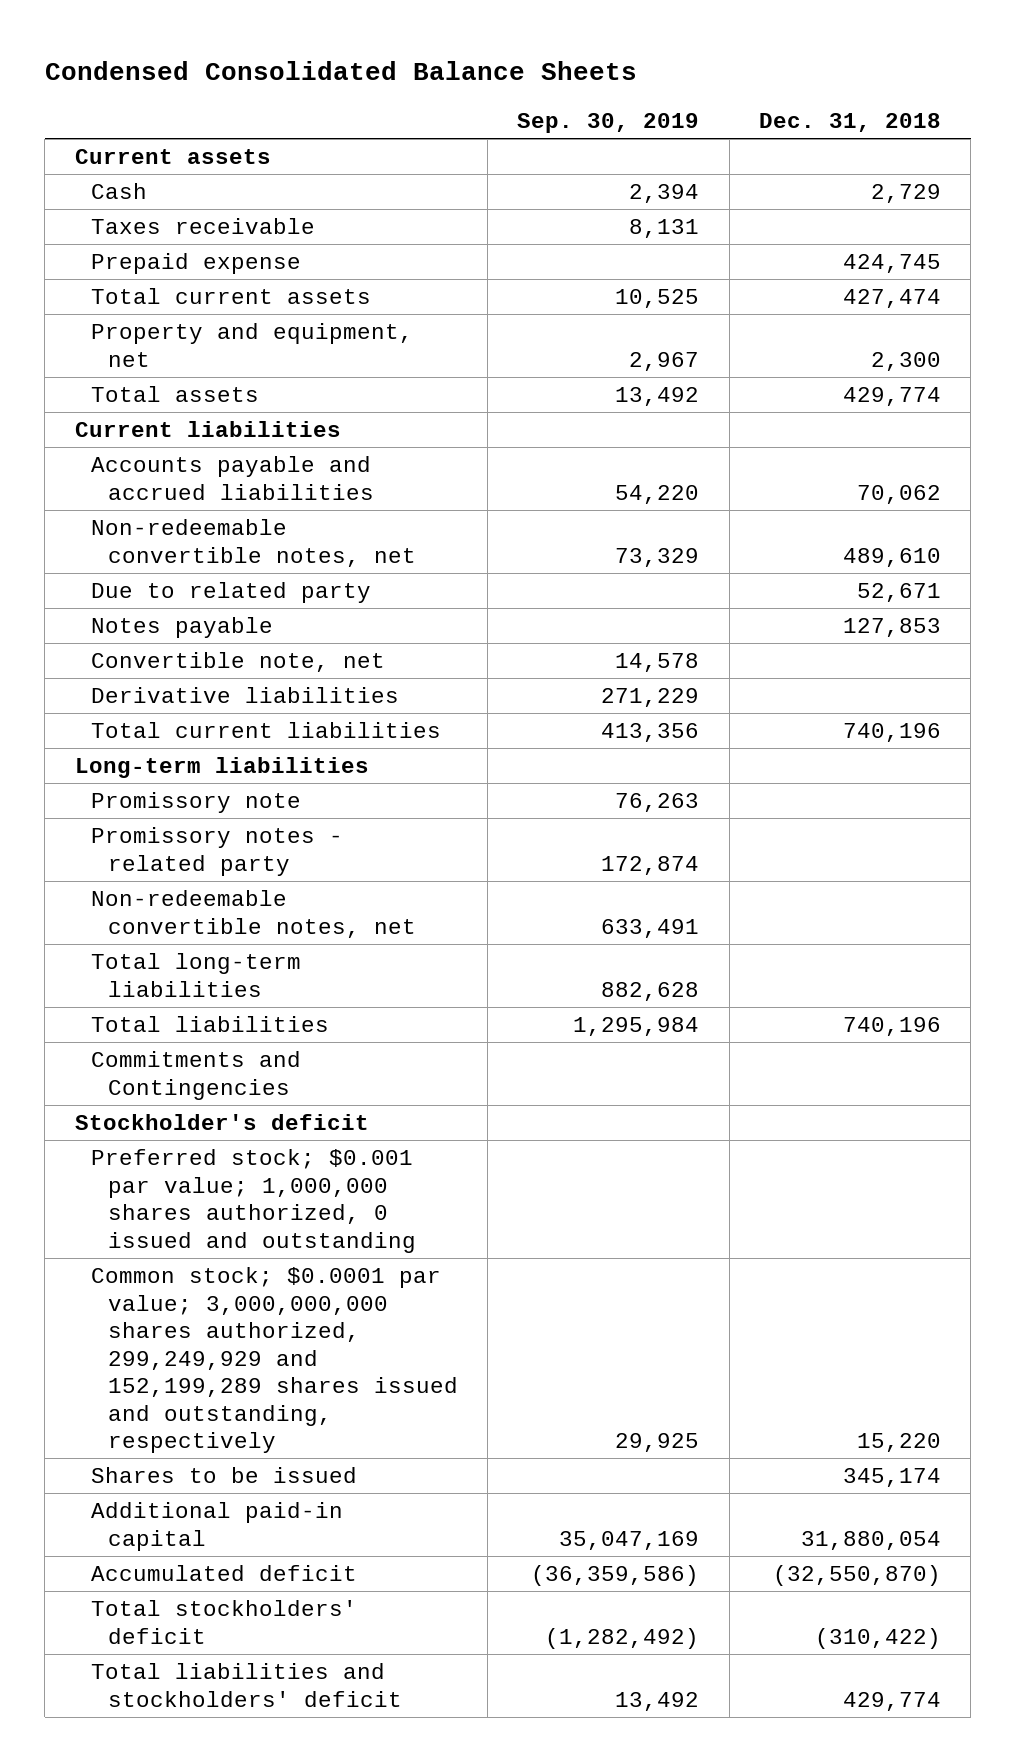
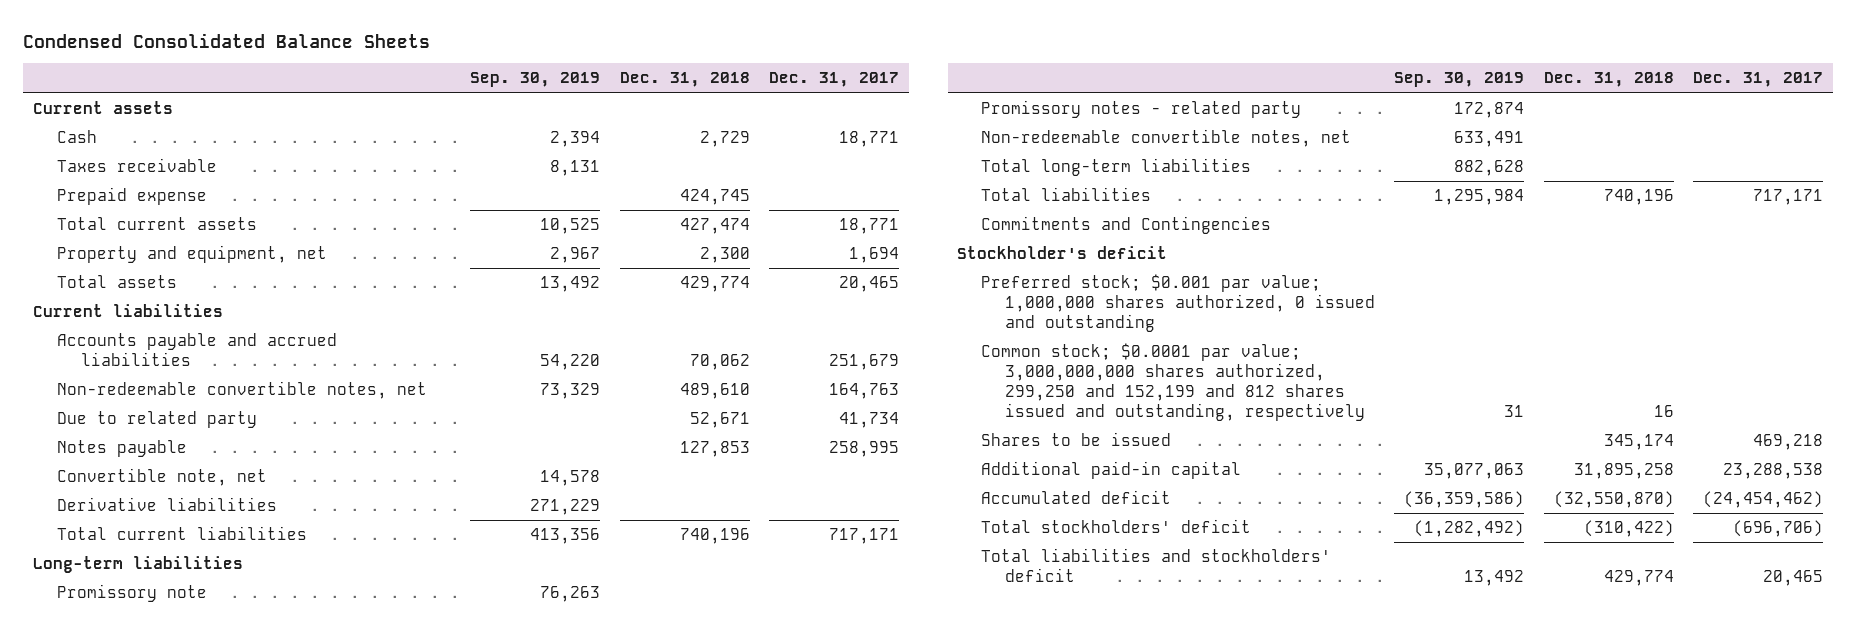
none -> [769,72,900,88] Dec. 31, 2017
[91,1267,458,1453] Common stock; $0.0001 par value; 3,000,000,000 shares authorized, 299,249,929 and 152,199,289 shares issued and outstanding, respectively -> [981,343,1365,421] Common stock; $0.0001 par value; 3,000,000,000 shares authorized, 299,250 and 152,199 and 812 shares issued and outstanding, respectively
[615,1432,700,1452] 29,925 -> [1504,404,1525,417] 31
[856,1432,941,1452] 15,220 -> [1653,404,1674,417] 16
[559,1530,700,1550] 35,047,169 -> [1424,463,1525,480] 35,077,063
[800,1530,941,1550] 31,880,054 -> [1573,463,1674,480] 31,895,258

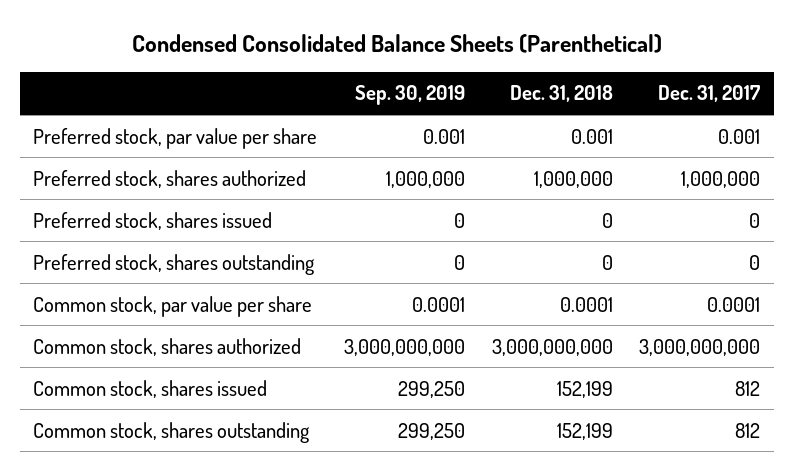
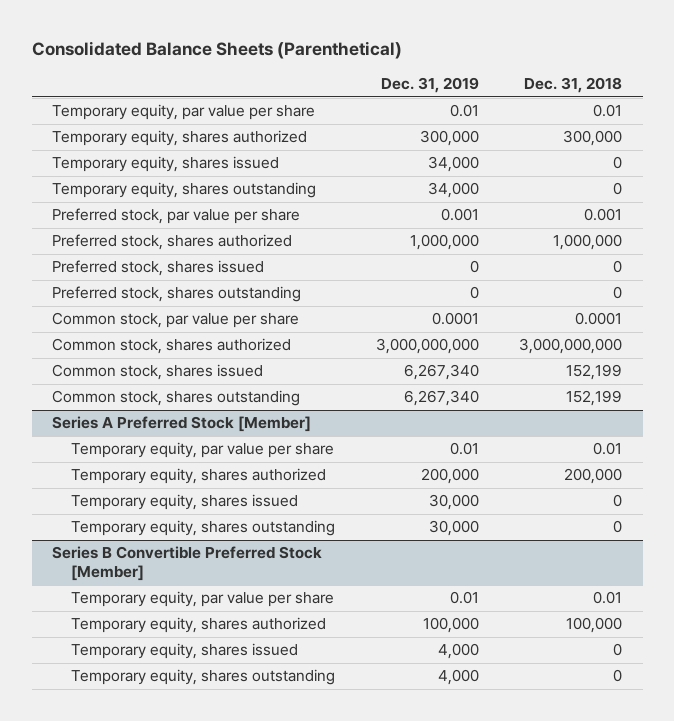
[131,33,662,53] Condensed Consolidated Balance Sheets (Parenthetical) -> [31,41,402,60] Consolidated Balance Sheets (Parenthetical)
[354,85,465,106] Sep. 30, 2019 -> none
[658,85,761,103] Dec. 31, 2017 -> none
none -> [380,77,479,94] Dec. 31, 2019
none -> [51,104,315,121] Temporary equity, par value per share
none -> [51,130,307,147] Temporary equity, shares authorized
none -> [51,156,279,173] Temporary equity, shares issued
none -> [51,182,316,199] Temporary equity, shares outstanding
none -> [51,416,311,433] Series A Preferred Stock [Member]
none -> [70,442,334,459] Temporary equity, par value per share
none -> [70,468,326,485] Temporary equity, shares authorized
none -> [70,494,298,511] Temporary equity, shares issued
none -> [70,520,335,537] Temporary equity, shares outstanding
none -> [51,546,322,582] Series B Convertible Preferred Stock [Member]
none -> [70,591,334,608] Temporary equity, par value per share
none -> [70,617,326,634] Temporary equity, shares authorized
none -> [70,643,298,660] Temporary equity, shares issued
none -> [70,669,335,686] Temporary equity, shares outstanding

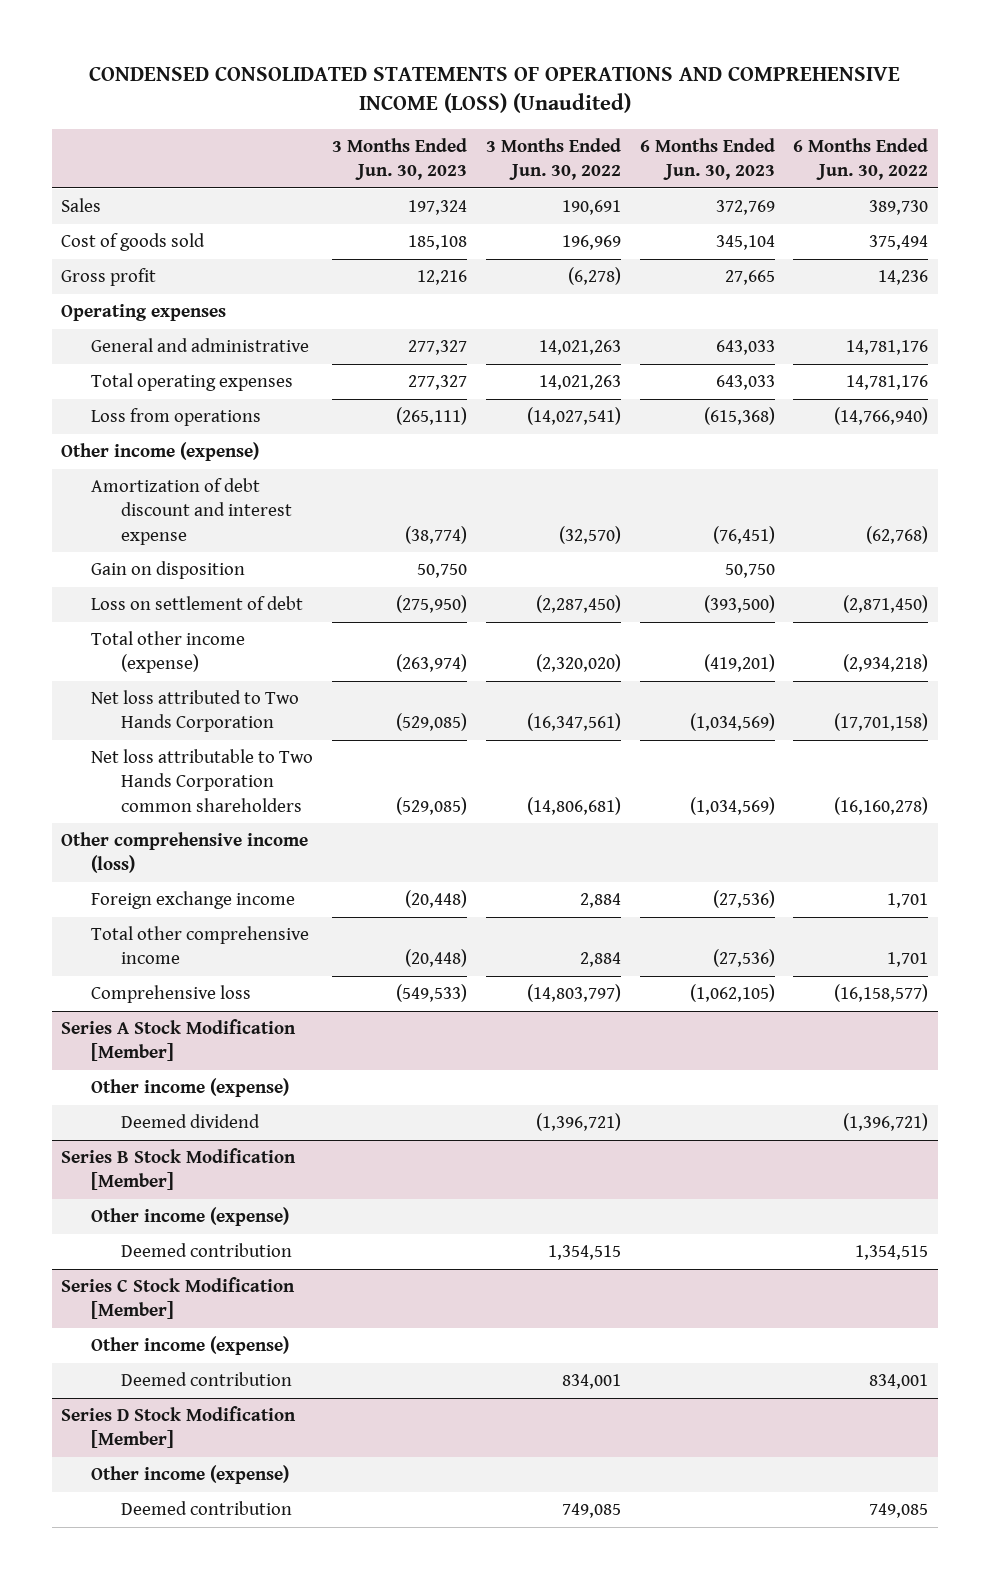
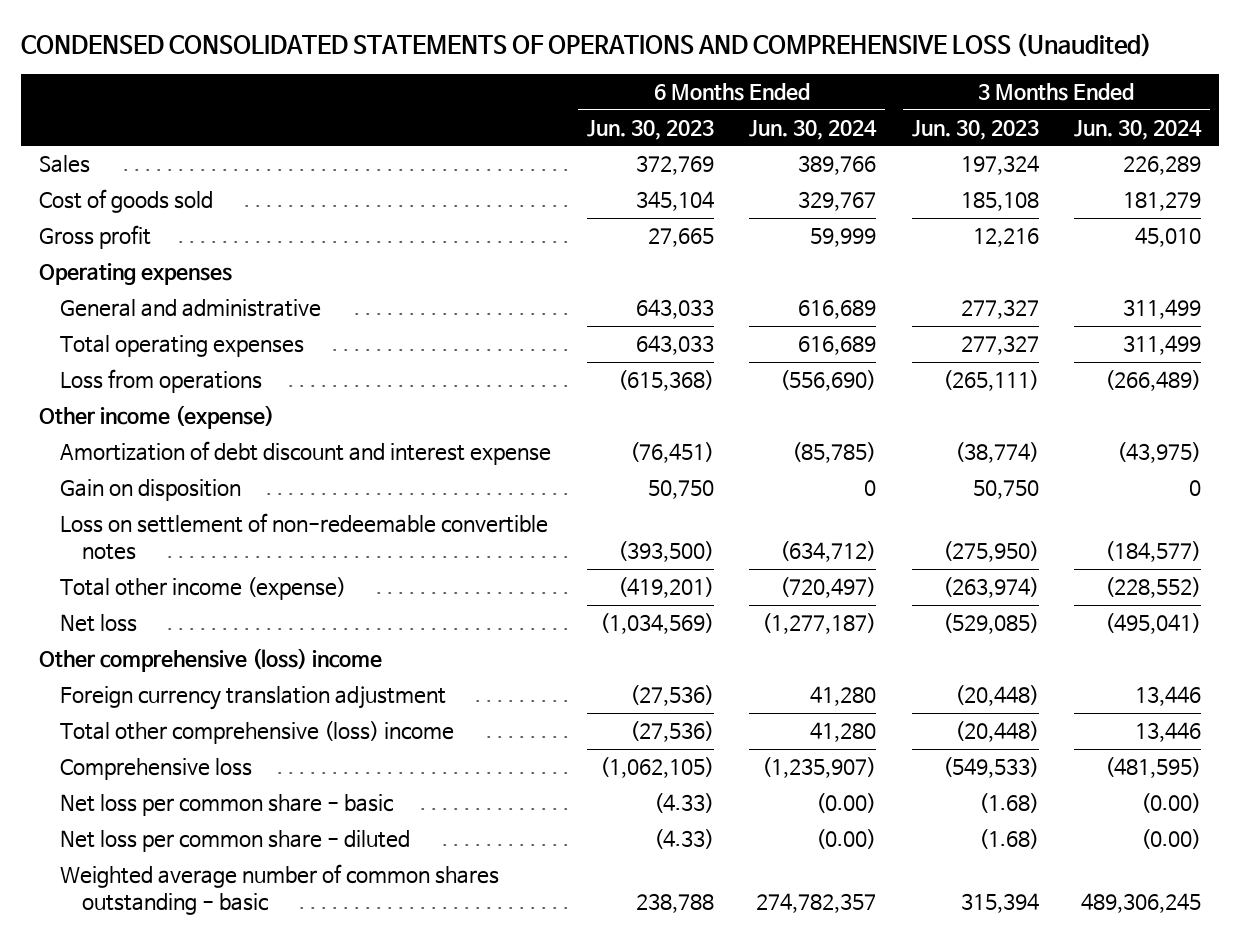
[88,65,900,113] CONDENSED CONSOLIDATED STATEMENTS OF OPERATIONS AND COMPREHENSIVE INCOME (LOSS) (Unaudited) -> [20,32,1152,57] CONDENSED CONSOLIDATED STATEMENTS OF OPERATIONS AND COMPREHENSIVE LOSS (Unaudited)
[485,137,621,181] 3 Months Ended Jun. 30, 2022 -> none
[793,137,929,181] 6 Months Ended Jun. 30, 2022 -> none
none -> [749,119,878,140] Jun. 30, 2024
none -> [1074,119,1203,140] Jun. 30, 2024
[91,596,304,611] Loss on settlement of debt -> [60,513,549,561] Loss on settlement of non-redeemable convertible notes
[91,749,314,812] Net loss attributable to Two Hands Corporation common shareholders -> none
[91,690,300,733] Net loss attributed to Two Hands Corporation -> [60,614,138,633] Net loss
[61,832,309,874] Other comprehensive income (loss) -> [38,648,382,673] Other comprehensive (loss) income
[91,891,296,910] Foreign exchange income -> [60,686,447,711] Foreign currency translation adjustment
[91,926,310,965] Total other comprehensive income -> [60,721,455,745] Total other comprehensive (loss) income
[61,1019,297,1062] Series A Stock Modification [Member] -> none
[91,1078,290,1098] Other income (expense) -> none
[120,1114,260,1129] Deemed dividend -> none
[61,1148,297,1191] Series B Stock Modification [Member] -> none
[91,1207,290,1227] Other income (expense) -> none
[120,1243,292,1258] Deemed contribution -> none
[61,1277,296,1320] Series C Stock Modification [Member] -> none
[91,1336,290,1356] Other income (expense) -> none
[120,1372,292,1387] Deemed contribution -> none
[61,1406,297,1449] Series D Stock Modification [Member] -> none
[91,1465,290,1485] Other income (expense) -> none
[120,1501,292,1516] Deemed contribution -> none
none -> [60,794,394,817] Net loss per common share - basic
none -> [60,830,411,853] Net loss per common share - diluted
none -> [60,864,500,916] Weighted average number of common shares outstanding - basic

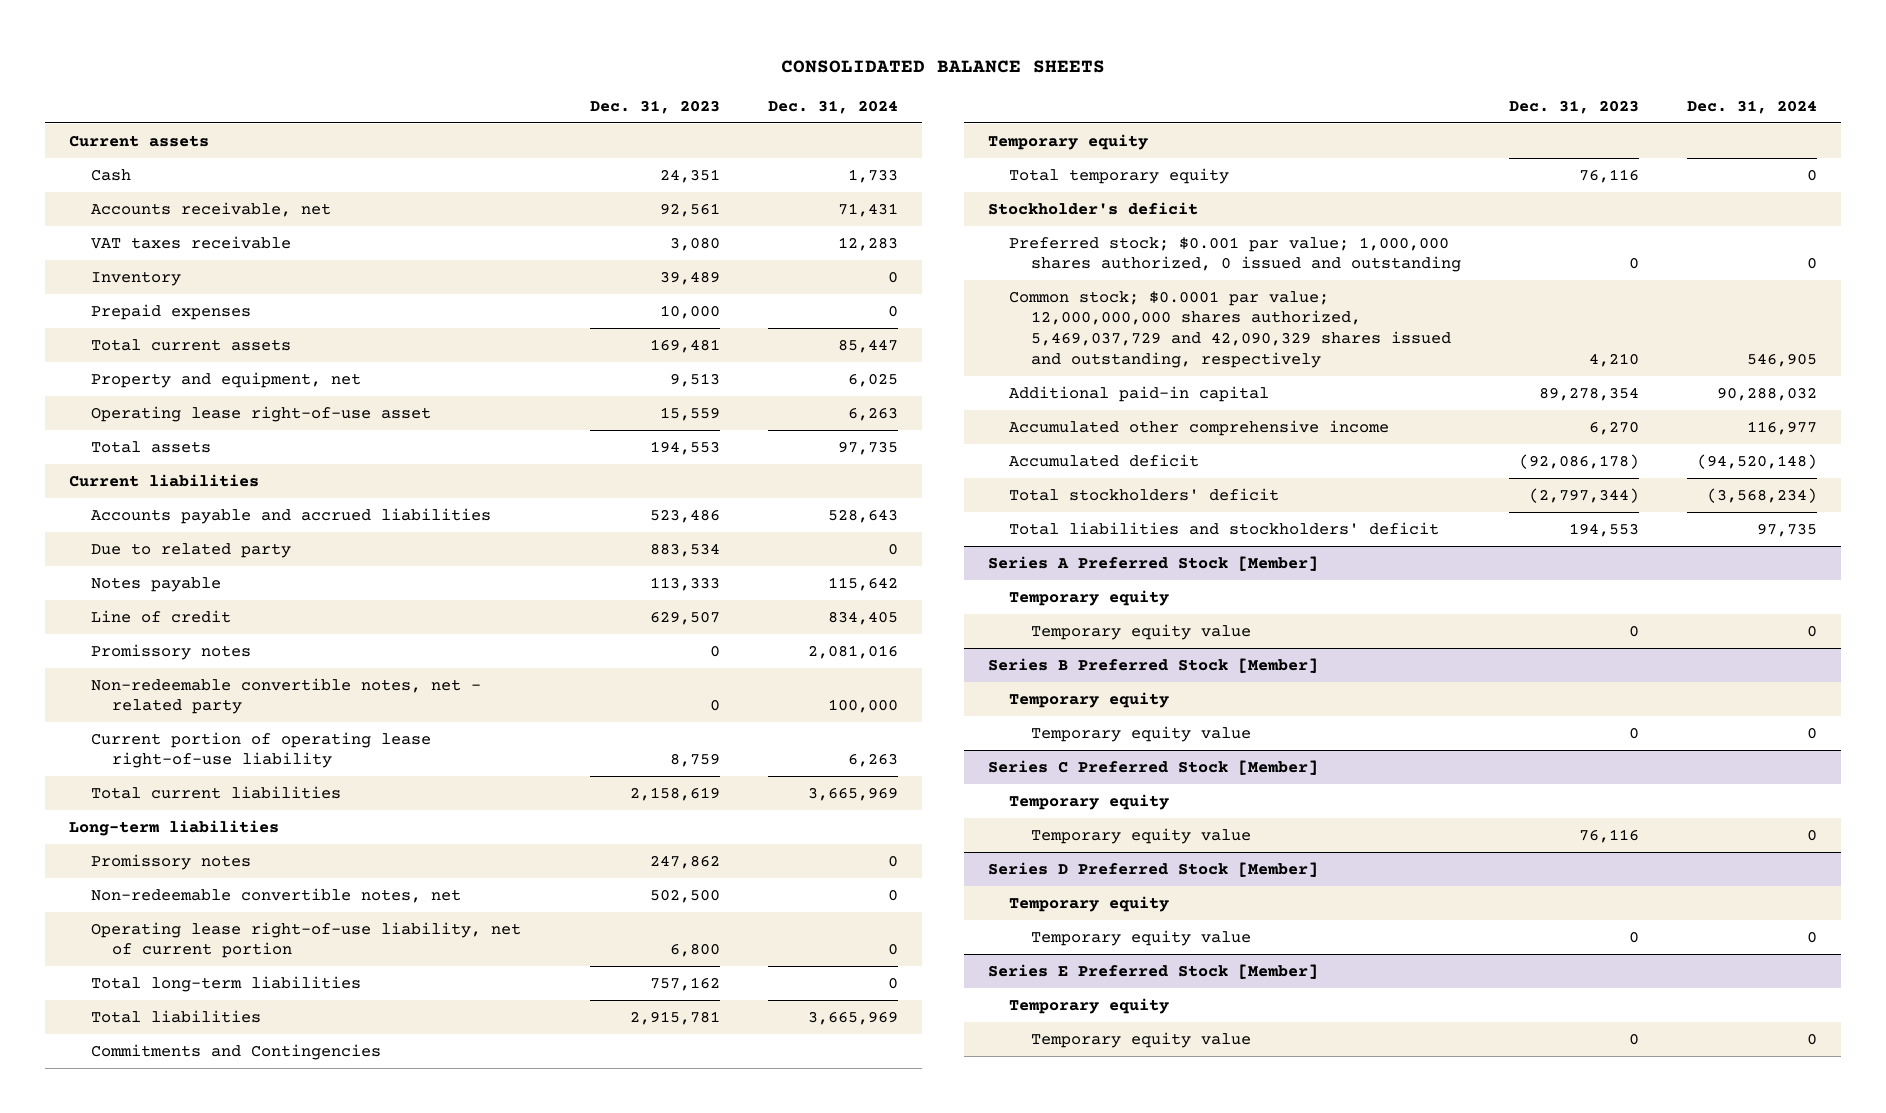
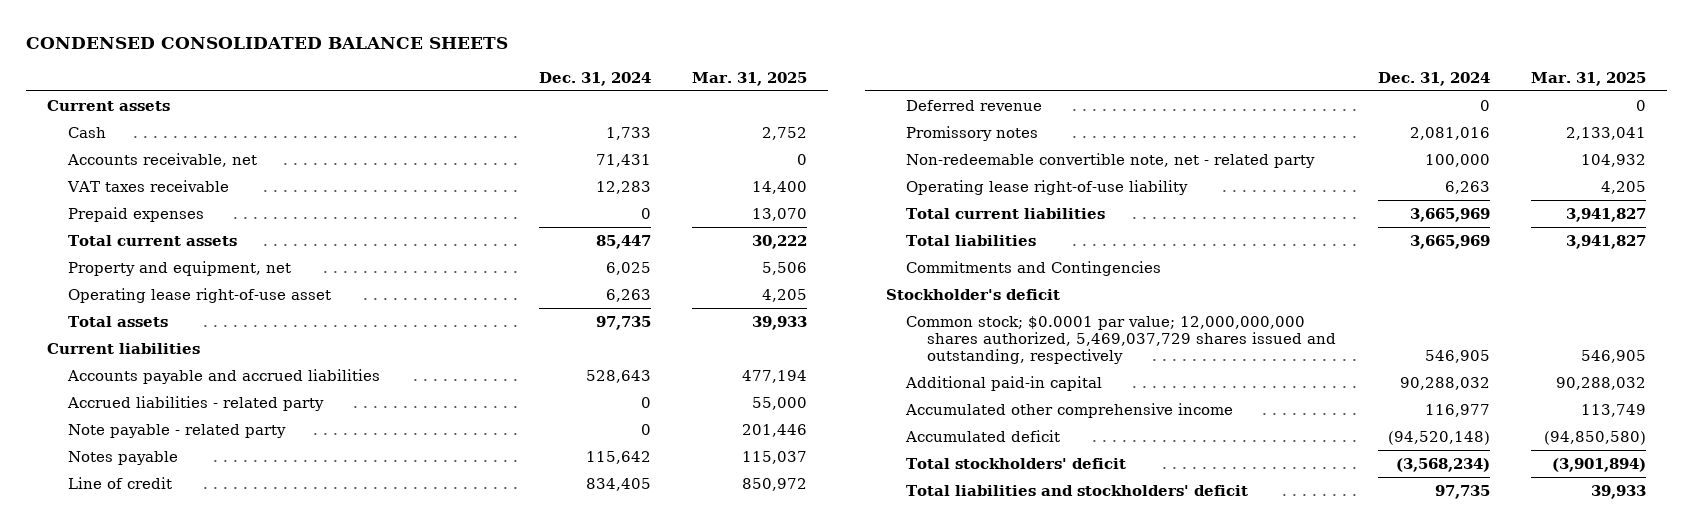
[781,59,1106,73] CONSOLIDATED BALANCE SHEETS -> [26,37,509,50] CONDENSED CONSOLIDATED BALANCE SHEETS
[589,99,720,114] Dec. 31, 2023 -> none
none -> [692,71,808,86] Mar. 31, 2025
[90,270,181,286] Inventory -> none
[90,542,291,558] Due to related party -> none
none -> [66,395,324,411] Accrued liabilities - related party
none -> [67,423,286,438] Note payable - related party
none -> [906,99,1043,111] Deferred revenue
[90,677,481,715] Non-redeemable convertible notes, net - related party -> [906,152,1316,168] Non-redeemable convertible note, net - related party
[90,731,431,769] Current portion of operating lease right-of-use liability -> [906,179,1189,195] Operating lease right-of-use liability
[69,819,280,836] Long-term liabilities -> none
[90,853,251,870] Promissory notes -> none
[90,887,461,903] Non-redeemable convertible notes, net -> none
[90,921,521,959] Operating lease right-of-use liability, net of current portion -> none
[90,975,361,992] Total long-term liabilities -> none
[988,133,1149,150] Temporary equity -> none
[1009,167,1230,184] Total temporary equity -> none
[1009,236,1461,273] Preferred stock; $0.001 par value; 1,000,000 shares authorized, 0 issued and outstanding -> none
[1009,290,1451,368] Common stock; $0.0001 par value; 12,000,000,000 shares authorized, 5,469,037,729 and 42,090,329 shares issued and outstanding, respectively -> [906,315,1337,365] Common stock; $0.0001 par value; 12,000,000,000 shares authorized, 5,469,037,729 shares issued and outstanding, respectively
[988,555,1319,571] Series A Preferred Stock [Member] -> none
[1009,589,1170,606] Temporary equity -> none
[1030,623,1251,640] Temporary equity value -> none
[988,657,1319,673] Series B Preferred Stock [Member] -> none
[1009,691,1170,708] Temporary equity -> none
[1030,725,1251,742] Temporary equity value -> none
[988,759,1319,775] Series C Preferred Stock [Member] -> none
[1009,793,1170,810] Temporary equity -> none
[1030,827,1251,844] Temporary equity value -> none
[988,861,1319,877] Series D Preferred Stock [Member] -> none
[1009,895,1170,912] Temporary equity -> none
[1030,929,1251,946] Temporary equity value -> none
[988,963,1319,979] Series E Preferred Stock [Member] -> none
[1009,997,1170,1014] Temporary equity -> none
[1030,1031,1251,1048] Temporary equity value -> none

